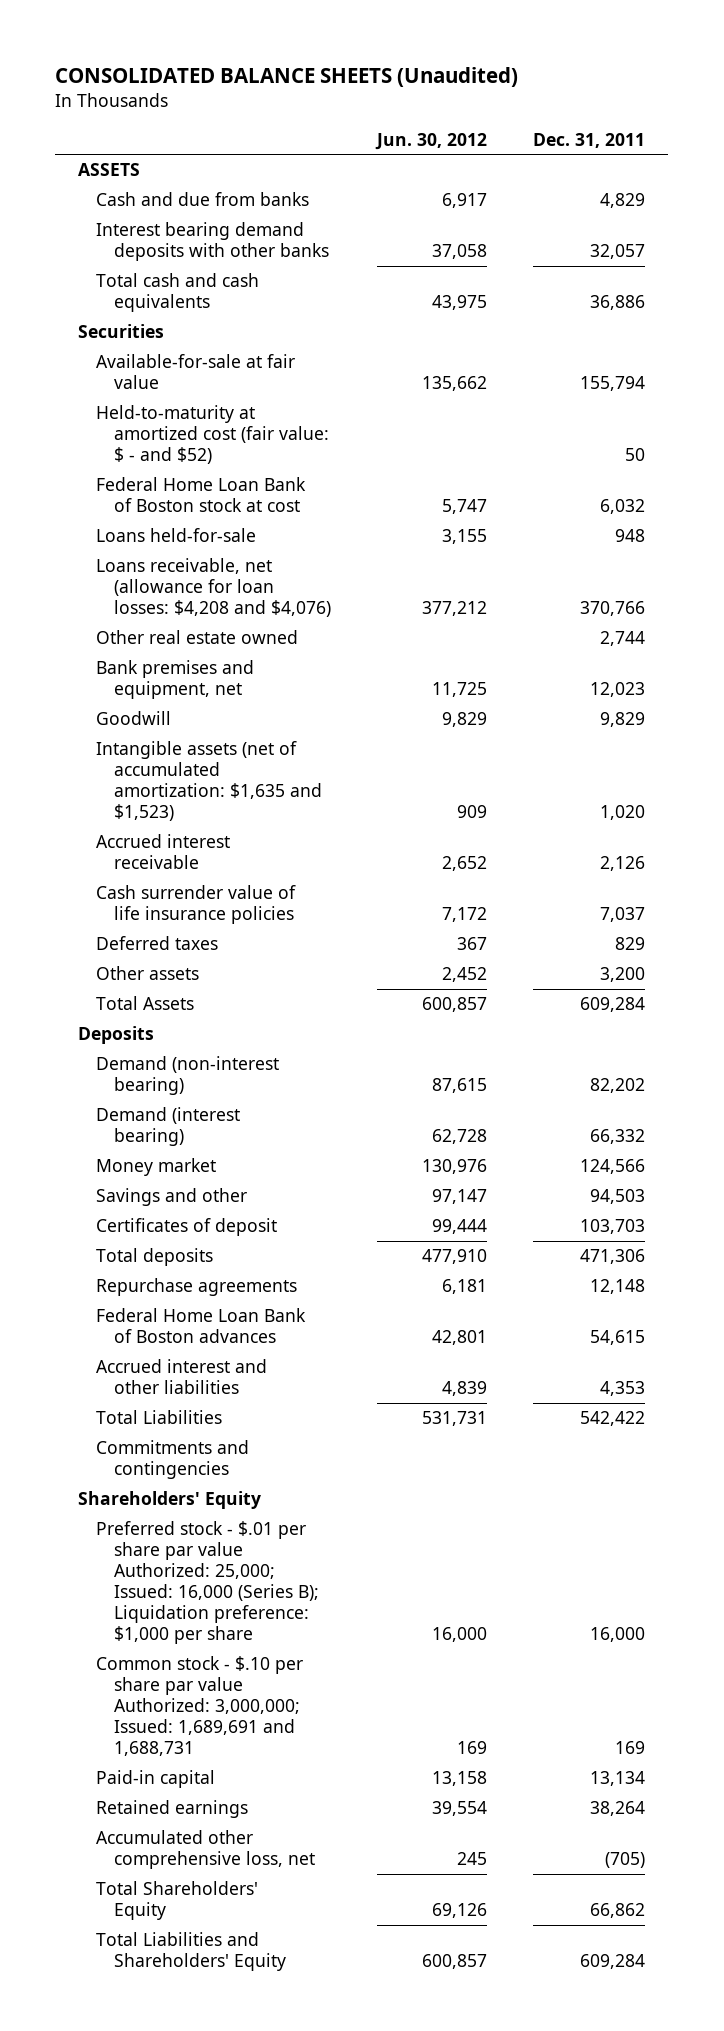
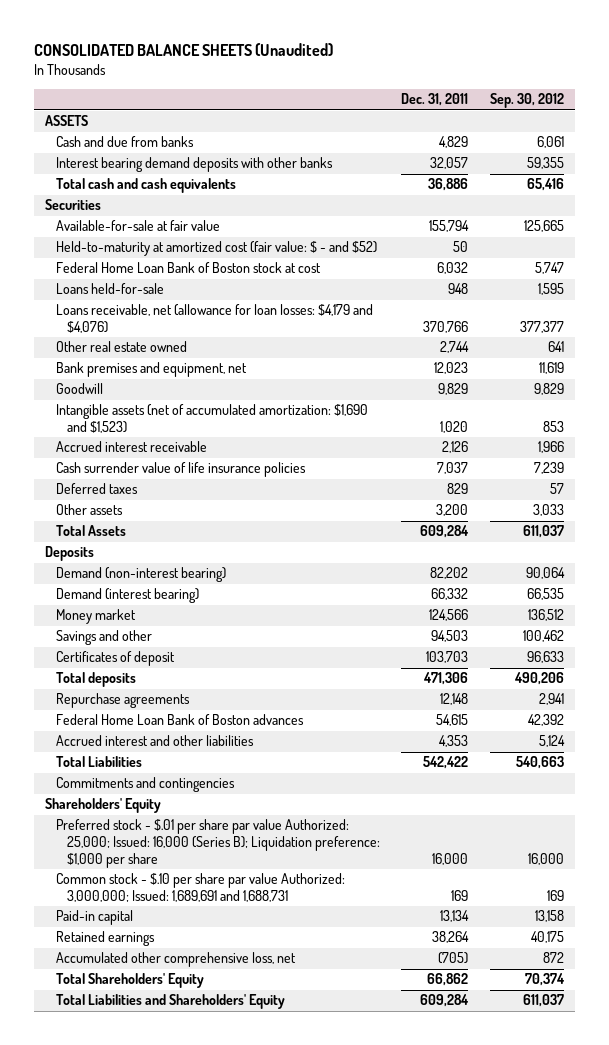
[375,132,488,150] Jun. 30, 2012 -> none
none -> [489,93,564,109] Sep. 30, 2012
[96,558,332,618] Loans receivable, net (allowance for loan losses: $4,208 and $4,076) -> [55,304,373,334] Loans receivable, net (allowance for loan losses: $4,179 and $4,076)
[96,741,323,822] Intangible assets (net of accumulated amortization: $1,635 and $1,523) -> [55,404,368,434] Intangible assets (net of accumulated amortization: $1,690 and $1,523)

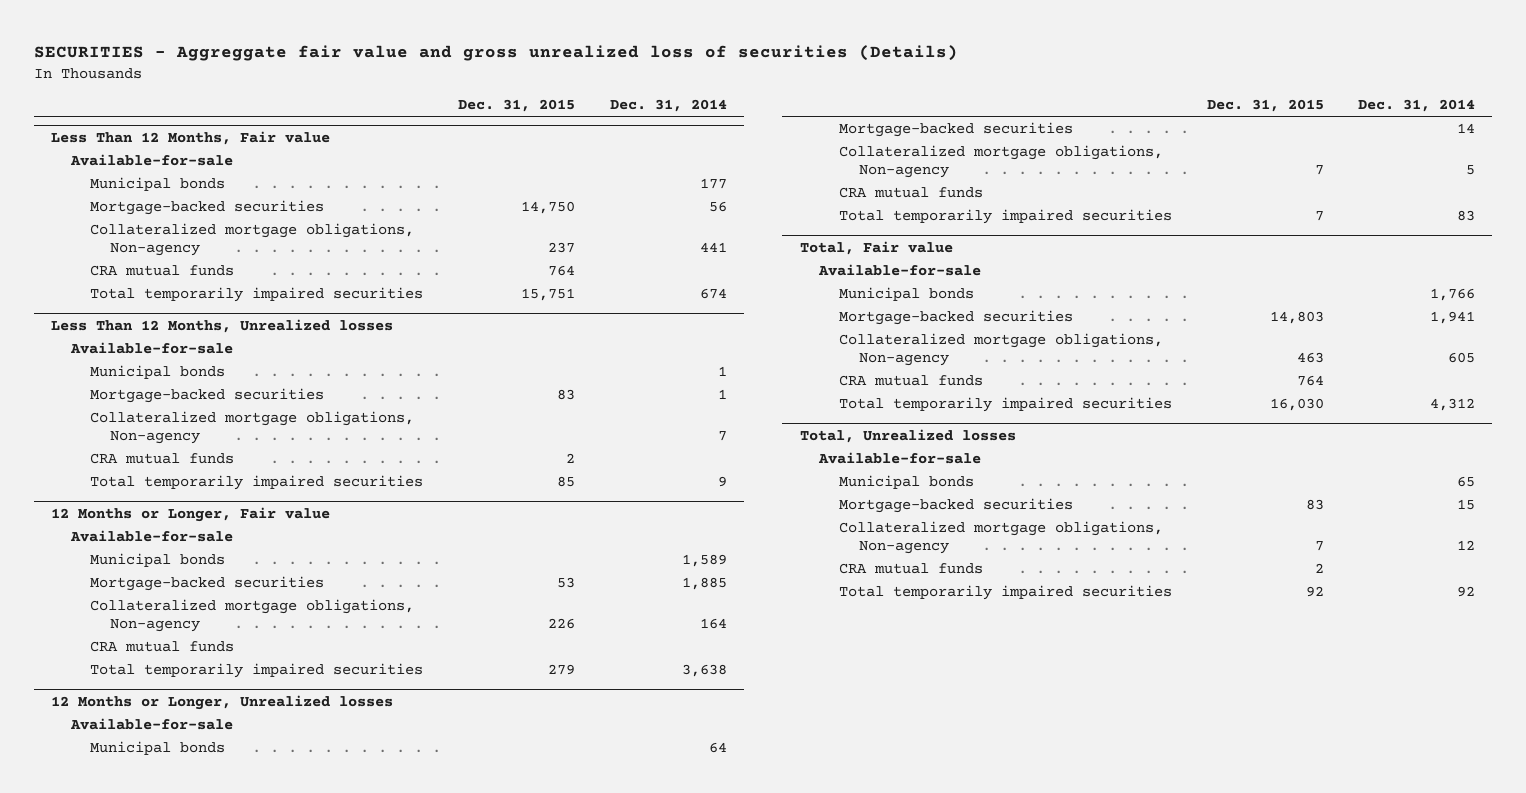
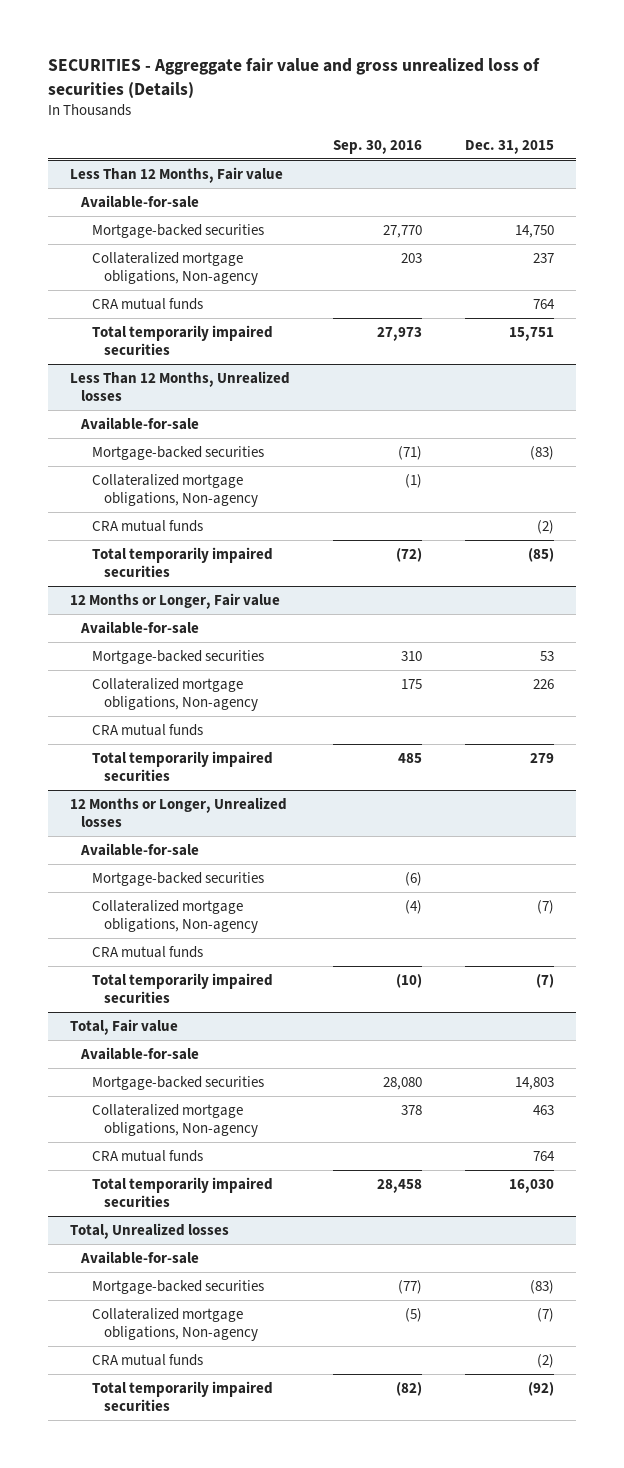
[609,99,727,113] Dec. 31, 2014 -> none
none -> [332,139,422,154] Sep. 30, 2016
[90,176,226,191] Municipal bonds -> none
[90,364,226,379] Municipal bonds -> none
[556,388,575,400] 83 -> [530,446,555,461] (83)
[565,452,575,463] 2 -> [537,520,555,535] (2)
[556,475,575,487] 85 -> [528,548,555,563] (85)
[90,552,226,567] Municipal bonds -> none
[90,740,226,755] Municipal bonds -> none
[1314,164,1324,175] 7 -> [537,900,555,915] (7)
[1314,210,1324,221] 7 -> [536,974,555,989] (7)
[838,286,974,301] Municipal bonds -> none
[838,474,974,489] Municipal bonds -> none
[1305,498,1324,510] 83 -> [530,1280,555,1295] (83)
[1314,540,1324,551] 7 -> [537,1308,555,1323] (7)
[1314,562,1324,573] 2 -> [537,1354,555,1369] (2)
[1305,585,1324,597] 92 -> [528,1382,555,1397] (92)

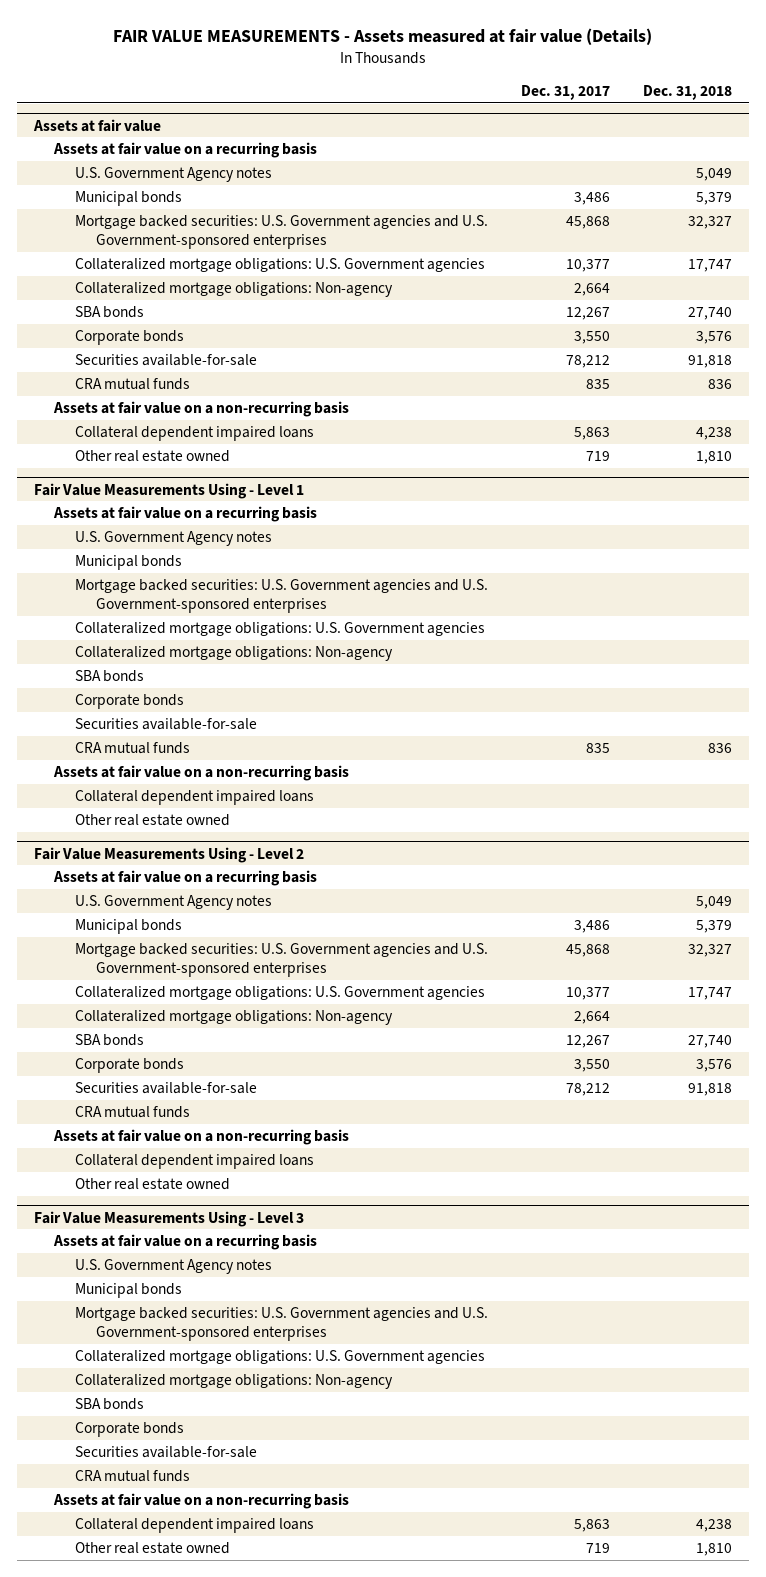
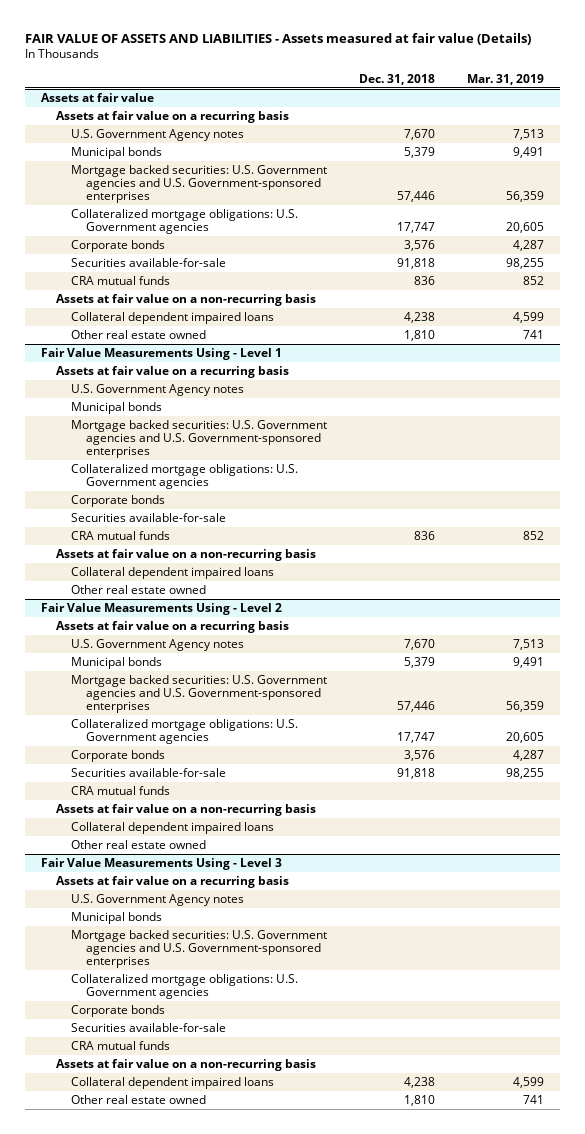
[112,27,652,45] FAIR VALUE MEASUREMENTS - Assets measured at fair value (Details) -> [25,32,532,45] FAIR VALUE OF ASSETS AND LIABILITIES - Assets measured at fair value (Details)
[521,84,611,100] Dec. 31, 2017 -> none
none -> [466,73,544,85] Mar. 31, 2019
[696,168,733,182] 5,049 -> [403,129,435,141] 7,670
[688,216,733,230] 32,327 -> [396,191,435,203] 57,446
[75,282,394,298] Collateralized mortgage obligations: Non-agency -> none
[75,306,145,319] SBA bonds -> none
[75,646,394,662] Collateralized mortgage obligations: Non-agency -> none
[75,670,145,683] SBA bonds -> none
[696,896,733,910] 5,049 -> [403,639,435,651] 7,670
[688,944,733,958] 32,327 -> [396,701,435,713] 57,446
[75,1010,394,1026] Collateralized mortgage obligations: Non-agency -> none
[75,1034,145,1047] SBA bonds -> none
[75,1374,394,1390] Collateralized mortgage obligations: Non-agency -> none
[75,1398,145,1411] SBA bonds -> none

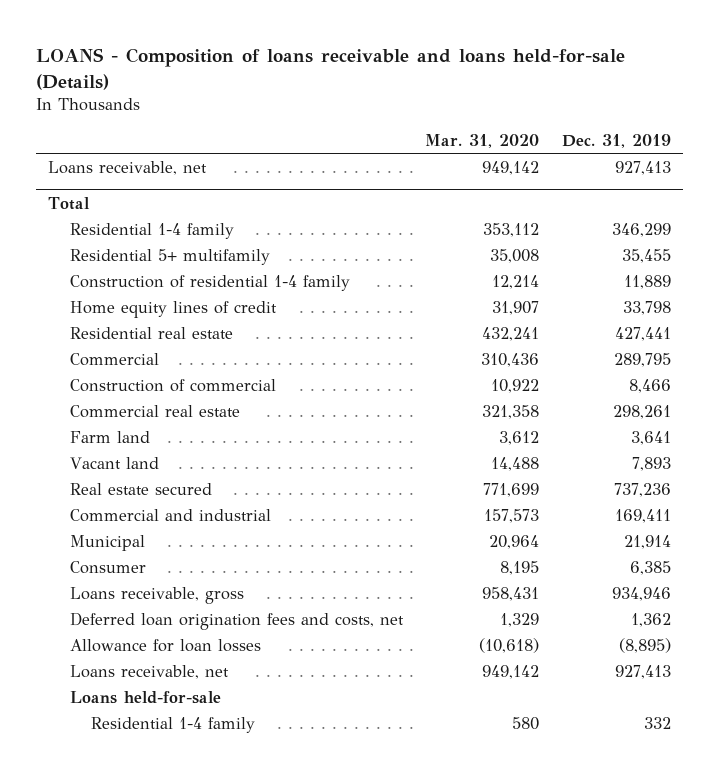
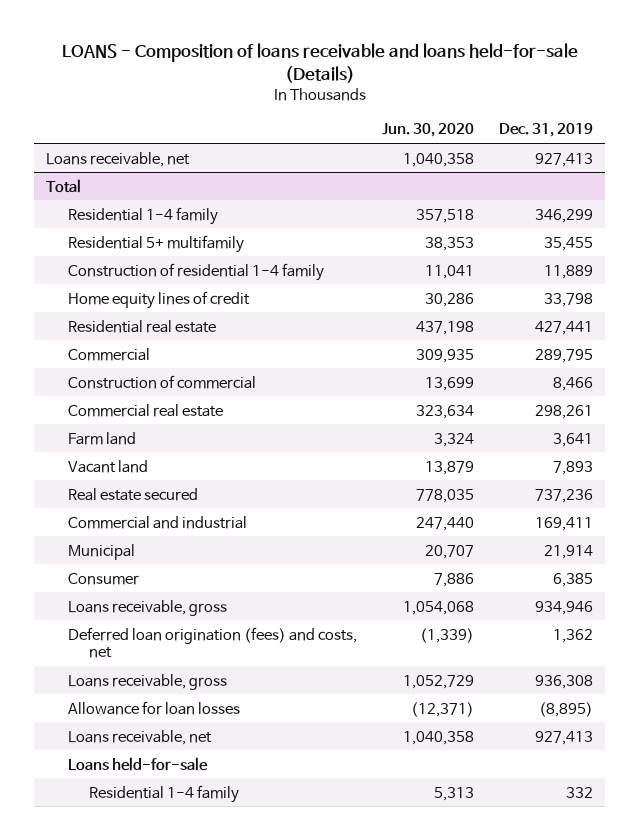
[425,133,540,148] Mar. 31, 2020 -> none
none -> [381,123,474,138] Jun. 30, 2020
[69,611,404,630] Deferred loan origination fees and costs, net -> [67,626,357,659] Deferred loan origination (fees) and costs, net
none -> [67,673,227,690] Loans receivable, gross

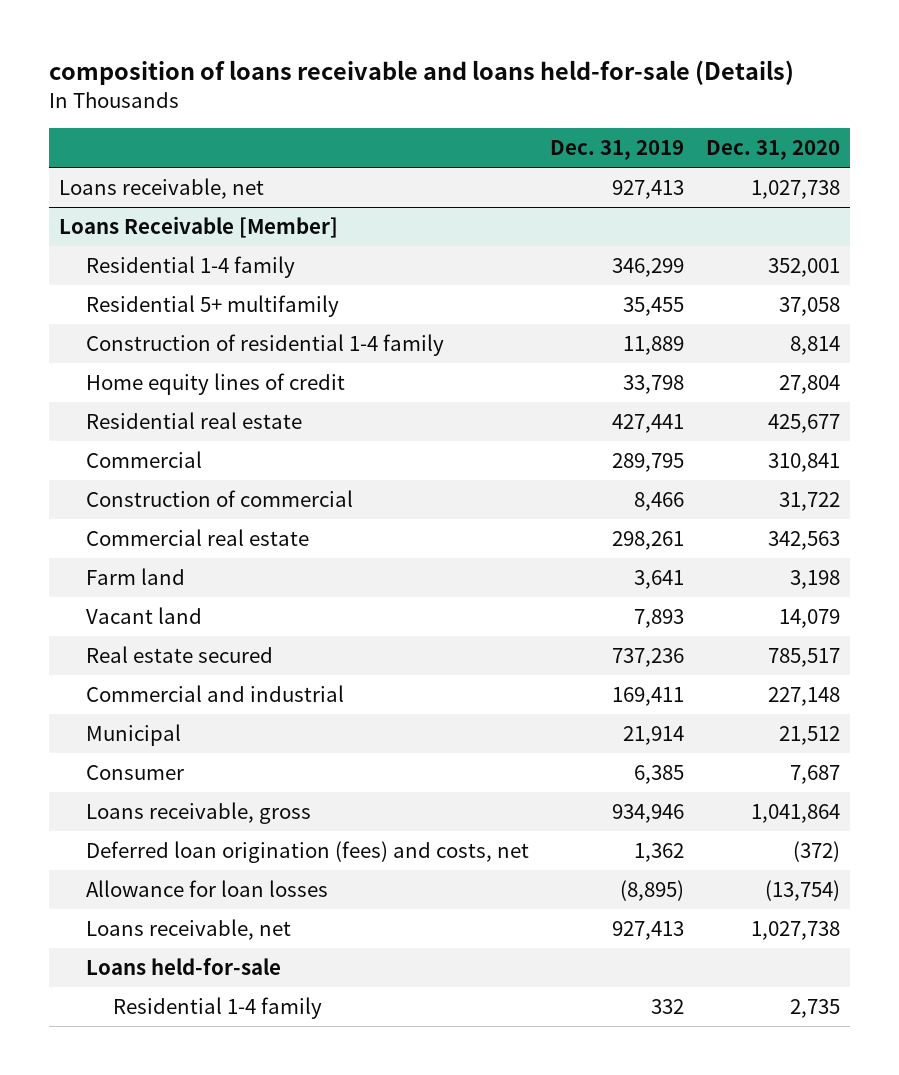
[61,42,578,83] LOANS - Composition of loans receivable and loans held-for-sale (Details) -> [48,60,794,86] composition of loans receivable and loans held-for-sale (Details)
[381,123,474,138] Jun. 30, 2020 -> none
none -> [705,139,840,160] Dec. 31, 2020
[46,178,82,193] Total -> [59,215,339,238] Loans Receivable [Member]
[67,673,227,690] Loans receivable, gross -> none

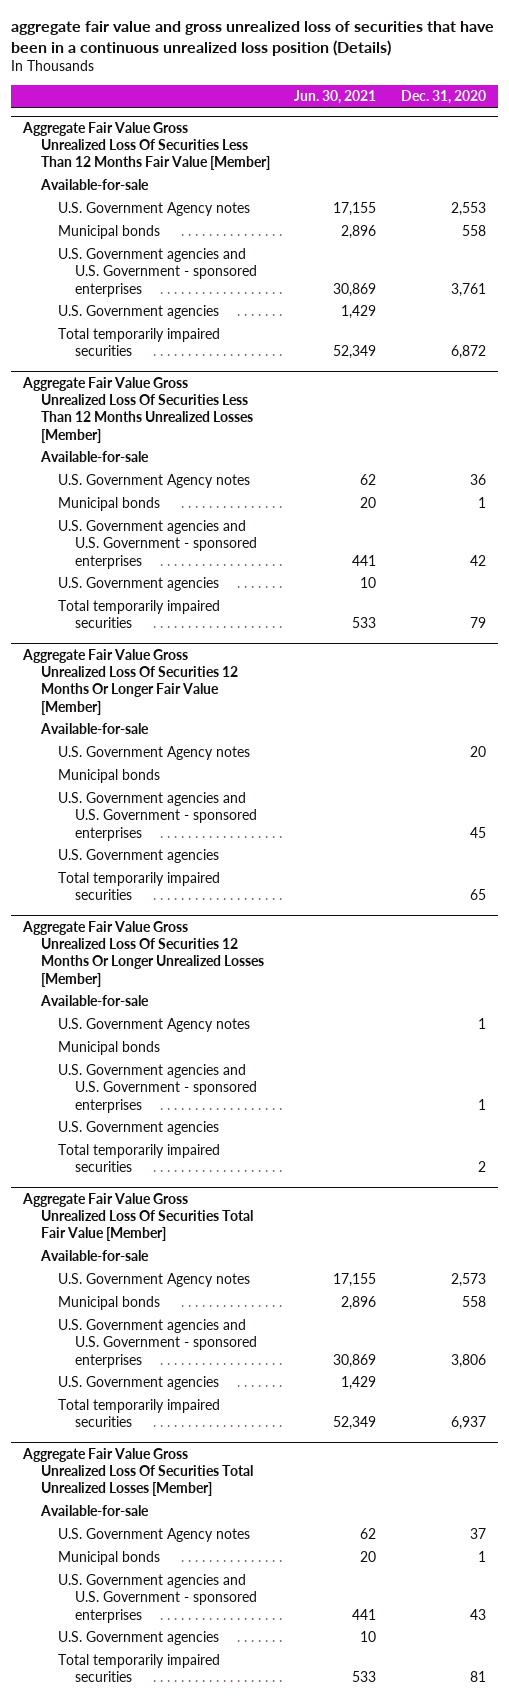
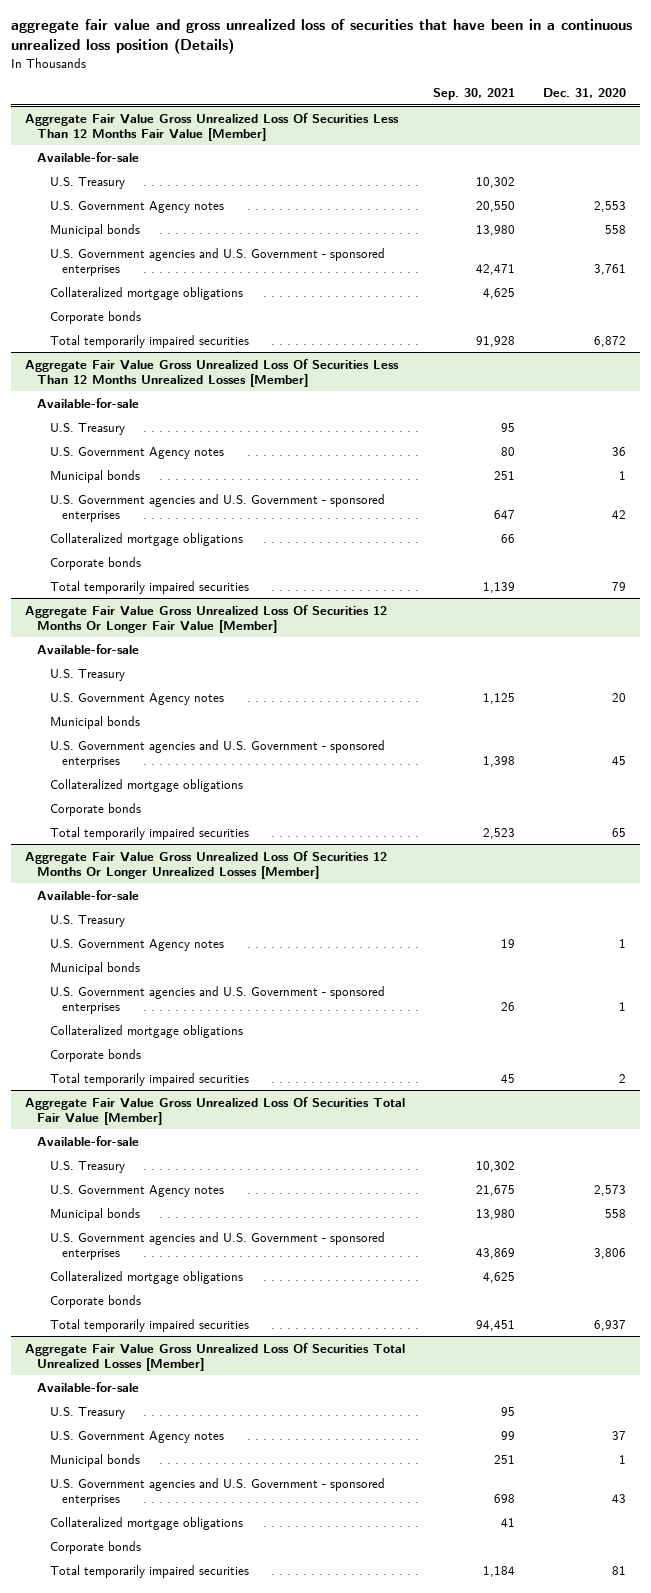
[294,89,377,104] Jun. 30, 2021 -> none
none -> [432,88,515,101] Sep. 30, 2021
none -> [49,176,125,189] U.S. Treasury
[58,305,220,320] U.S. Government agencies -> [49,286,243,300] Collateralized mortgage obligations
none -> [49,310,141,324] Corporate bonds
none -> [49,422,125,435] U.S. Treasury
[58,577,220,592] U.S. Government agencies -> [49,532,243,546] Collateralized mortgage obligations
none -> [49,556,141,570] Corporate bonds
none -> [49,668,125,681] U.S. Treasury
[58,849,220,864] U.S. Government agencies -> [49,778,243,792] Collateralized mortgage obligations
none -> [49,802,141,816] Corporate bonds
none -> [49,914,125,927] U.S. Treasury
[58,1121,220,1136] U.S. Government agencies -> [49,1024,243,1038] Collateralized mortgage obligations
none -> [49,1048,141,1062] Corporate bonds
none -> [49,1160,125,1173] U.S. Treasury
[58,1376,220,1391] U.S. Government agencies -> [49,1270,243,1284] Collateralized mortgage obligations
none -> [49,1294,141,1308] Corporate bonds
none -> [49,1406,125,1419] U.S. Treasury
[58,1631,220,1646] U.S. Government agencies -> [49,1516,243,1530] Collateralized mortgage obligations
none -> [49,1540,141,1554] Corporate bonds

